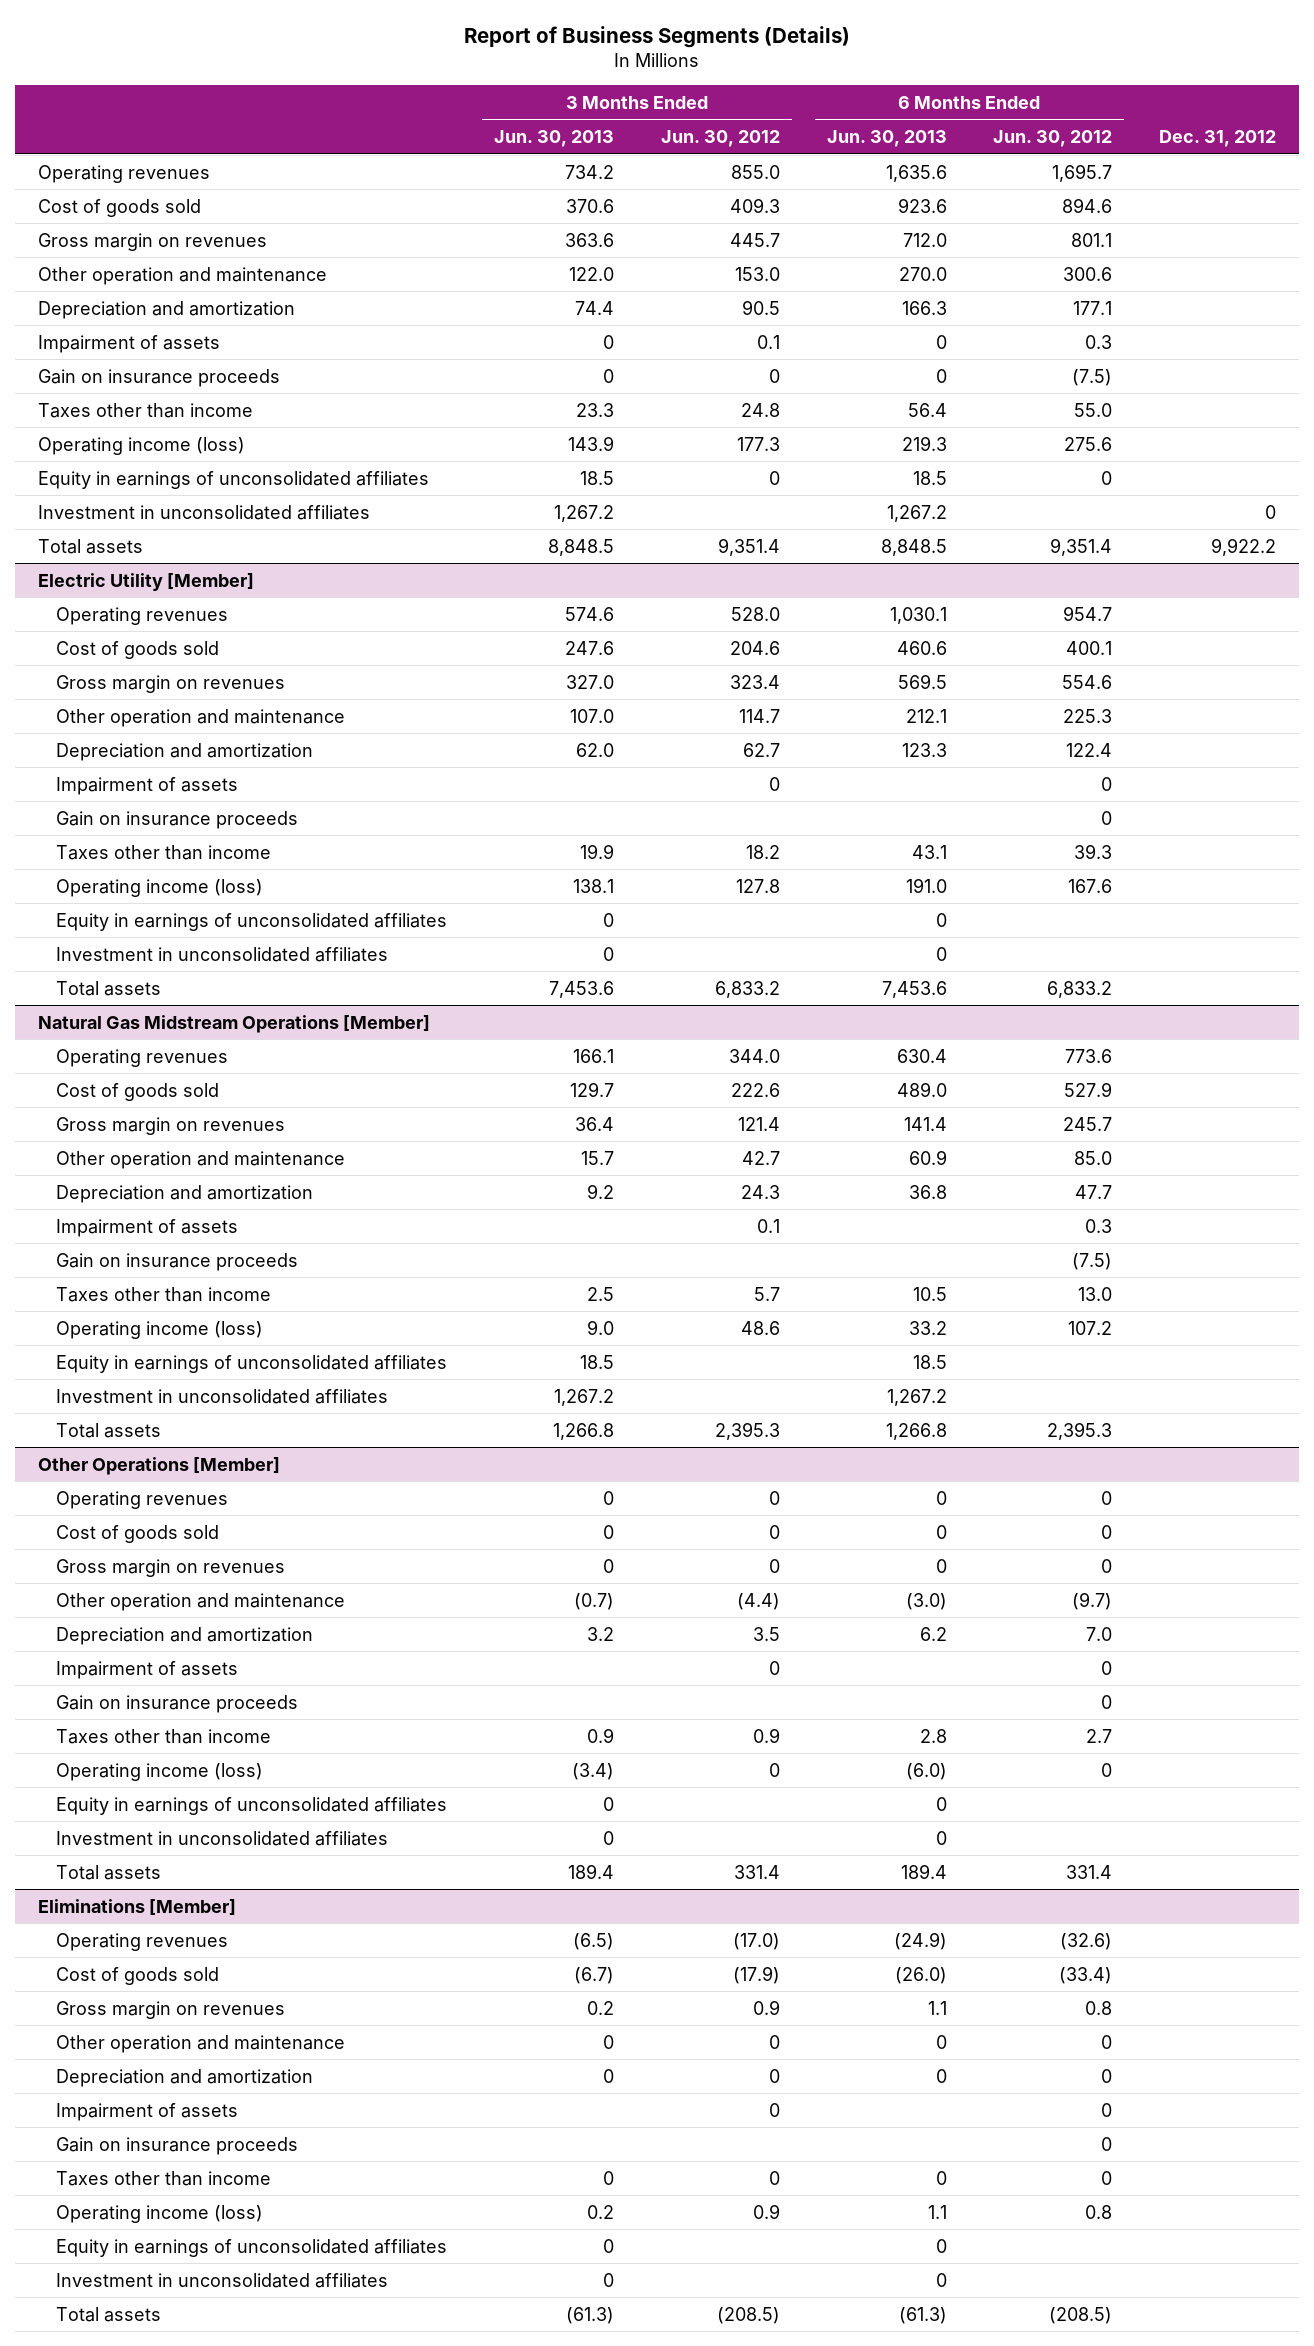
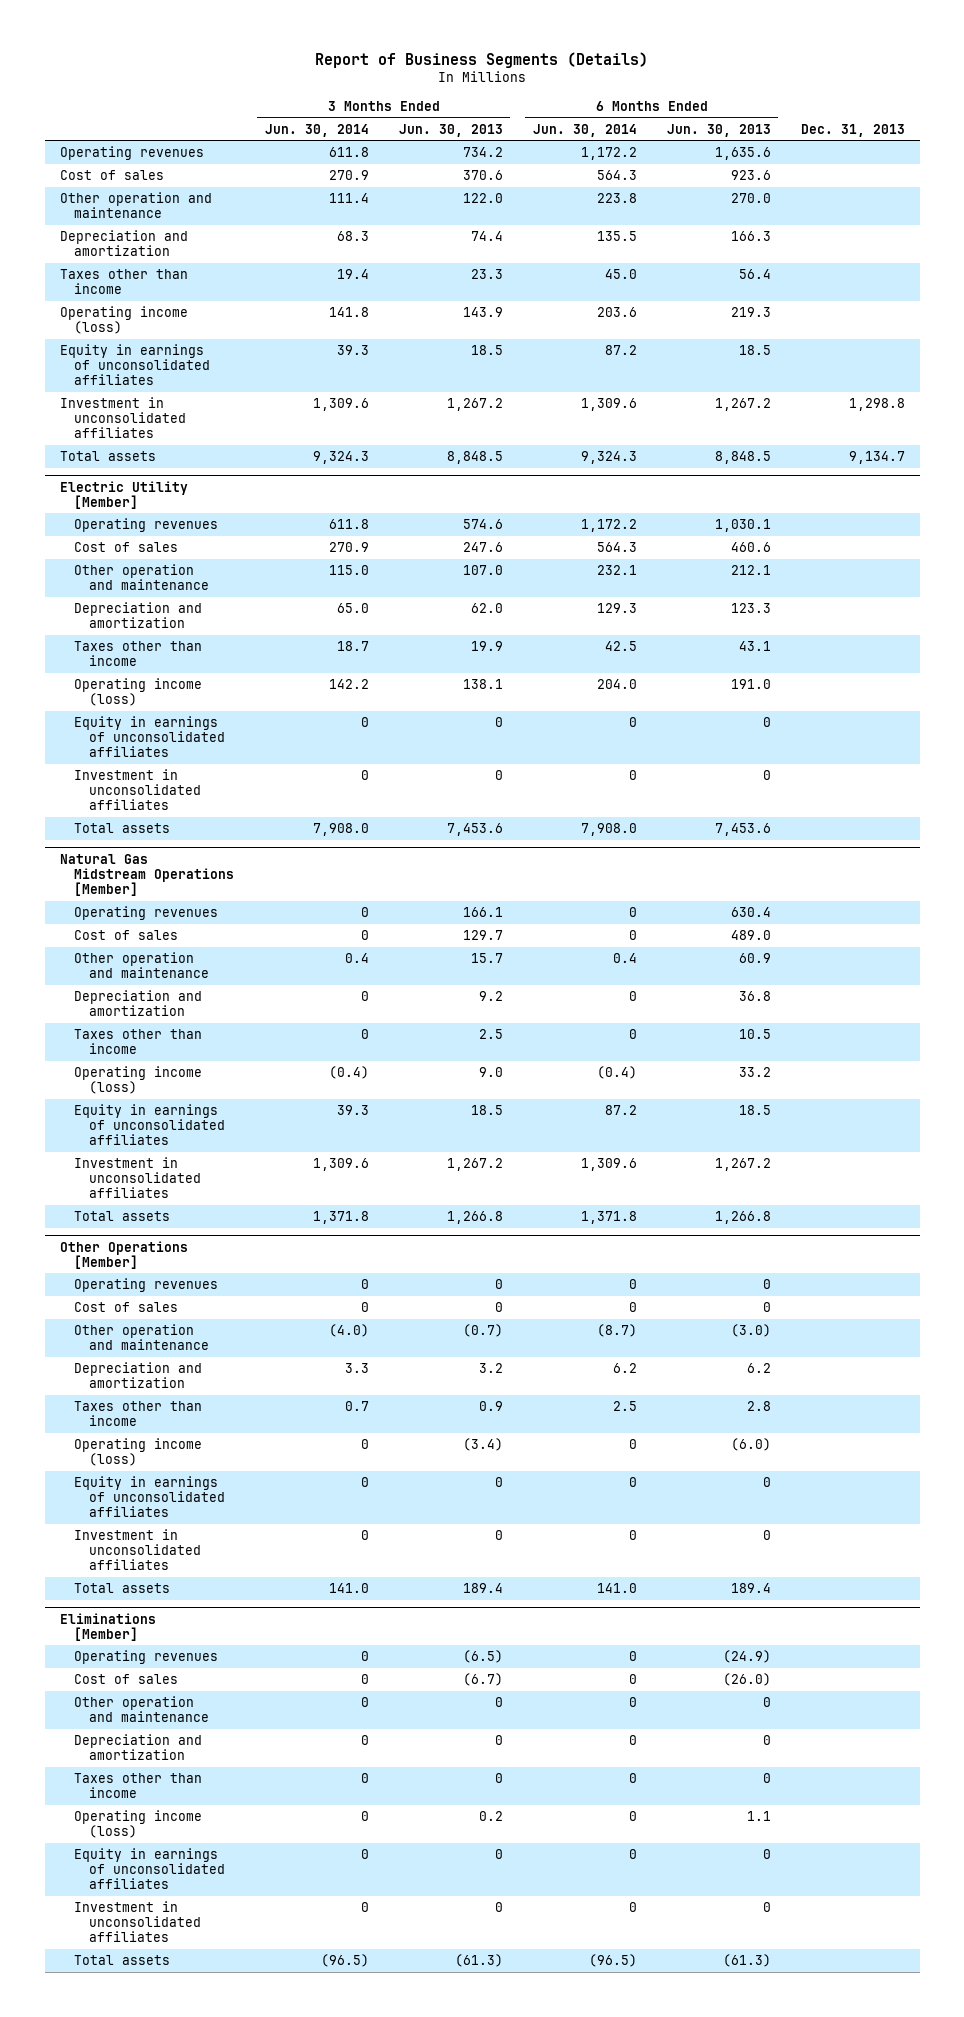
[660,130,780,148] Jun. 30, 2012 -> none
[993,130,1113,148] Jun. 30, 2012 -> none
[1159,130,1277,148] Dec. 31, 2012 -> none
none -> [264,123,369,137] Jun. 30, 2014
none -> [532,123,637,137] Jun. 30, 2014
none -> [800,123,905,137] Dec. 31, 2013
[37,232,267,251] Gross margin on revenues -> none
[37,198,201,217] Cost of goods sold -> [59,169,164,180] Cost of sales
[37,334,220,353] Impairment of assets -> none
[37,368,280,387] Gain on insurance proceeds -> none
[56,674,286,693] Gross margin on revenues -> none
[56,640,220,659] Cost of goods sold -> [74,541,179,552] Cost of sales
[56,776,239,795] Impairment of assets -> none
[56,810,299,829] Gain on insurance proceeds -> none
[56,1116,286,1135] Gross margin on revenues -> none
[56,1082,220,1101] Cost of goods sold -> [74,929,179,940] Cost of sales
[56,1218,239,1237] Impairment of assets -> none
[56,1252,299,1271] Gain on insurance proceeds -> none
[56,1524,220,1543] Cost of goods sold -> none
[56,1558,286,1577] Gross margin on revenues -> none
none -> [74,1301,179,1312] Cost of sales
[56,1660,239,1679] Impairment of assets -> none
[56,1694,299,1713] Gain on insurance proceeds -> none
[56,2000,286,2019] Gross margin on revenues -> none
[56,1966,220,1985] Cost of goods sold -> [74,1673,179,1684] Cost of sales
[56,2102,239,2121] Impairment of assets -> none
[56,2136,299,2155] Gain on insurance proceeds -> none

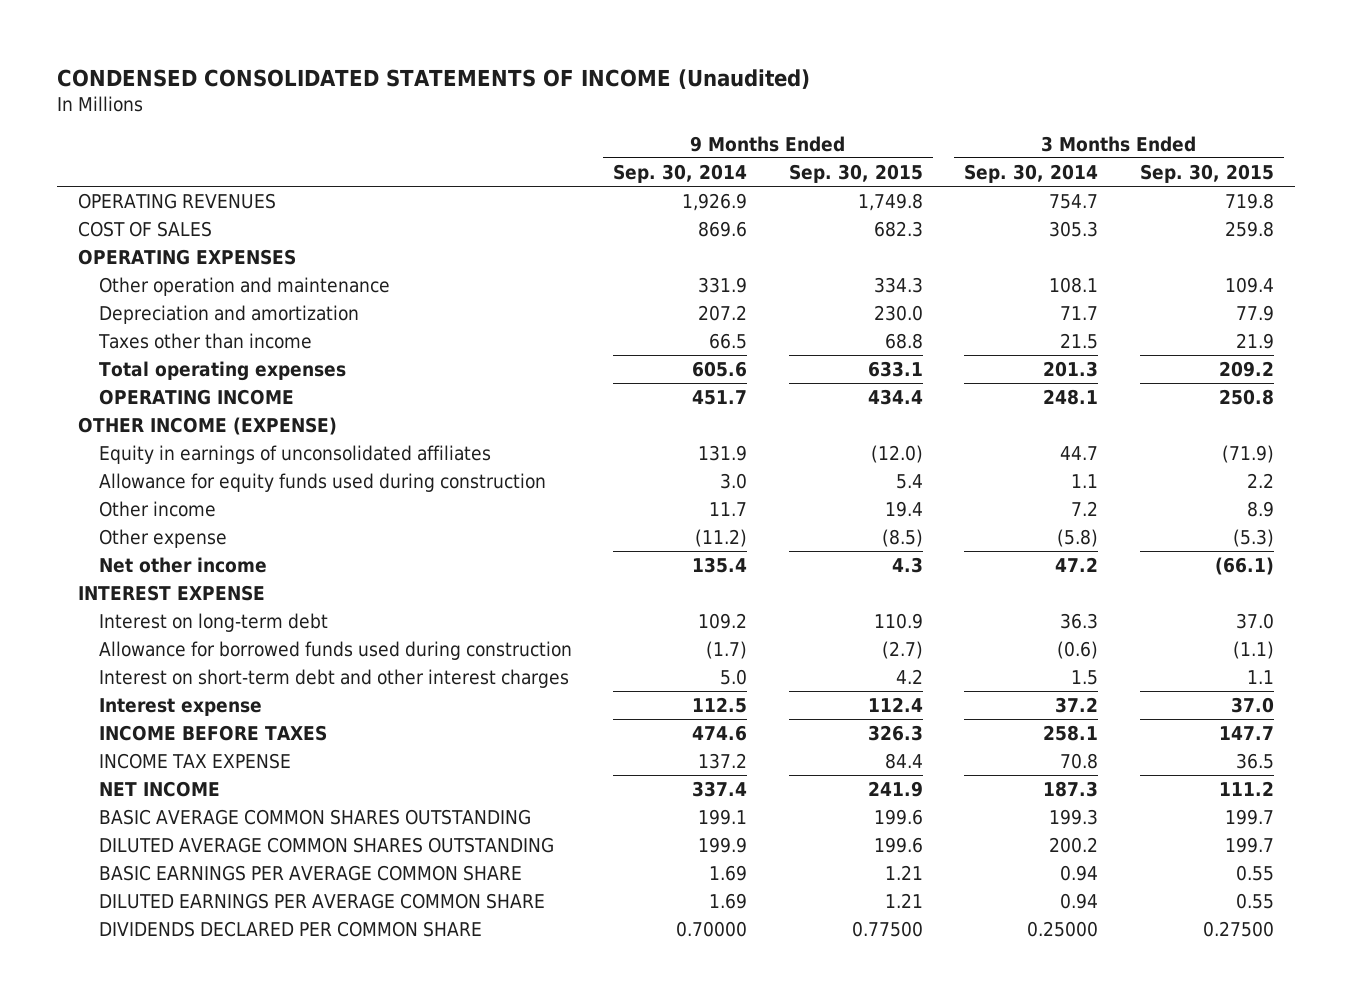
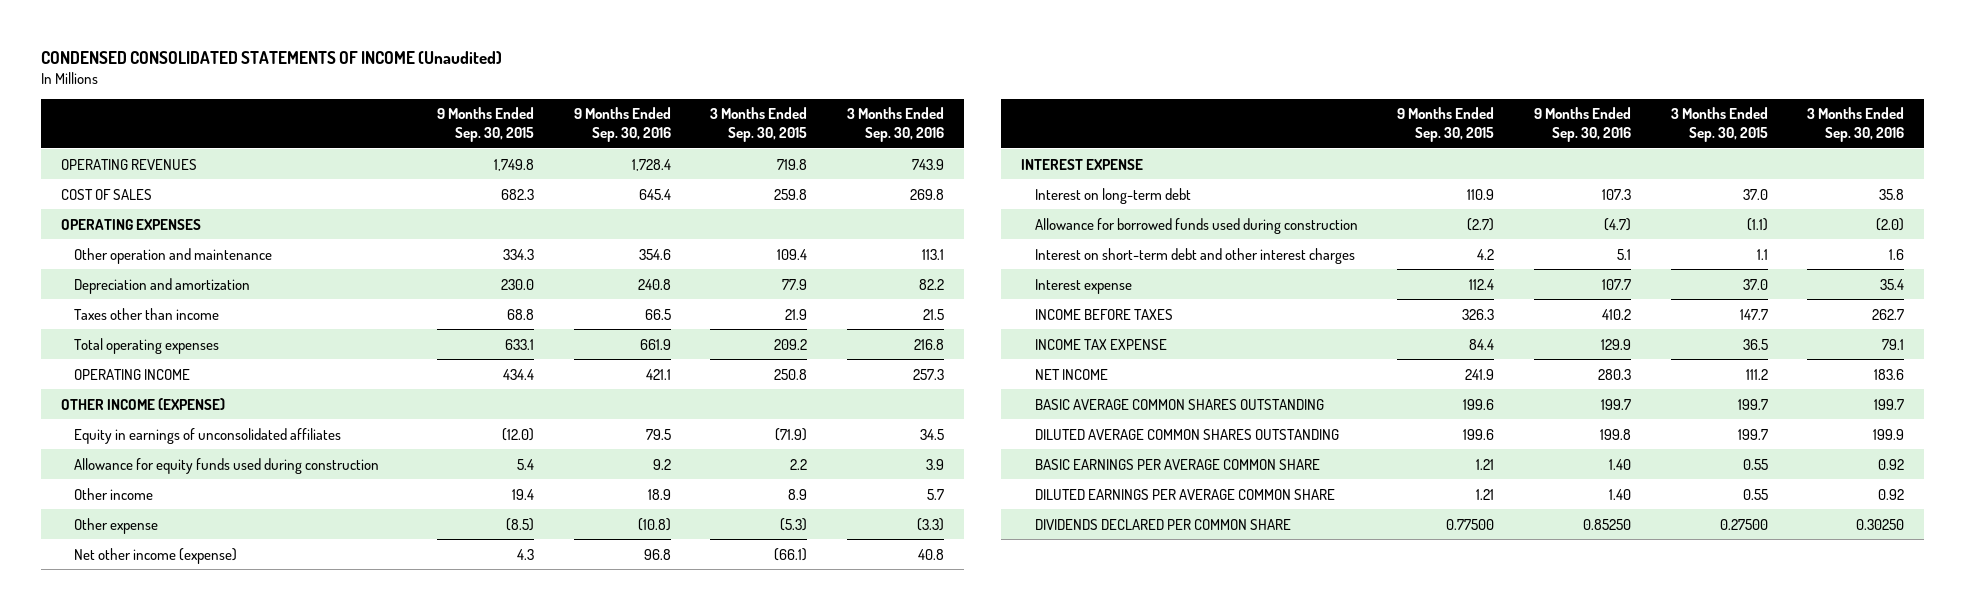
[613,163,748,183] Sep. 30, 2014 -> none
[964,163,1099,183] Sep. 30, 2014 -> none
none -> [573,107,671,143] 9 Months Ended Sep. 30, 2016
none -> [847,107,945,143] 3 Months Ended Sep. 30, 2016
[98,556,267,573] Net other income -> [74,547,238,564] Net other income (expense)

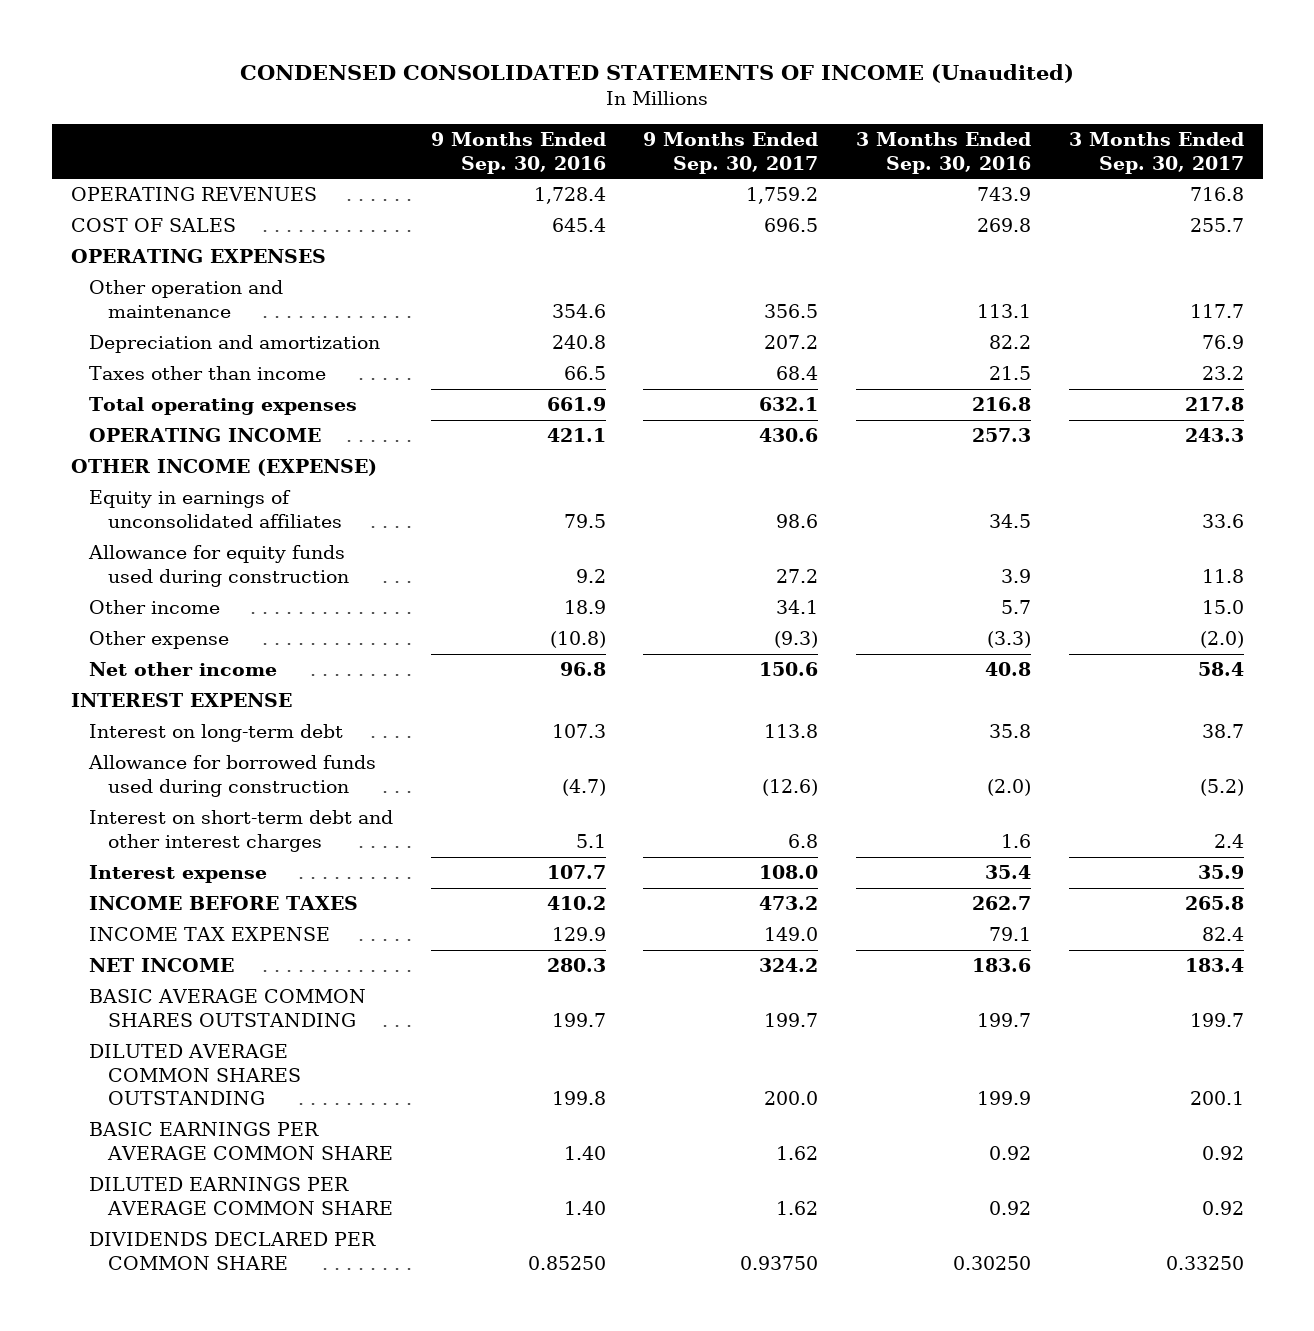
[437,107,535,143] 9 Months Ended Sep. 30, 2015 -> none
[710,107,808,143] 3 Months Ended Sep. 30, 2015 -> none
none -> [643,132,819,174] 9 Months Ended Sep. 30, 2017
none -> [1068,132,1244,174] 3 Months Ended Sep. 30, 2017
[74,547,238,564] Net other income (expense) -> [89,662,278,677] Net other income

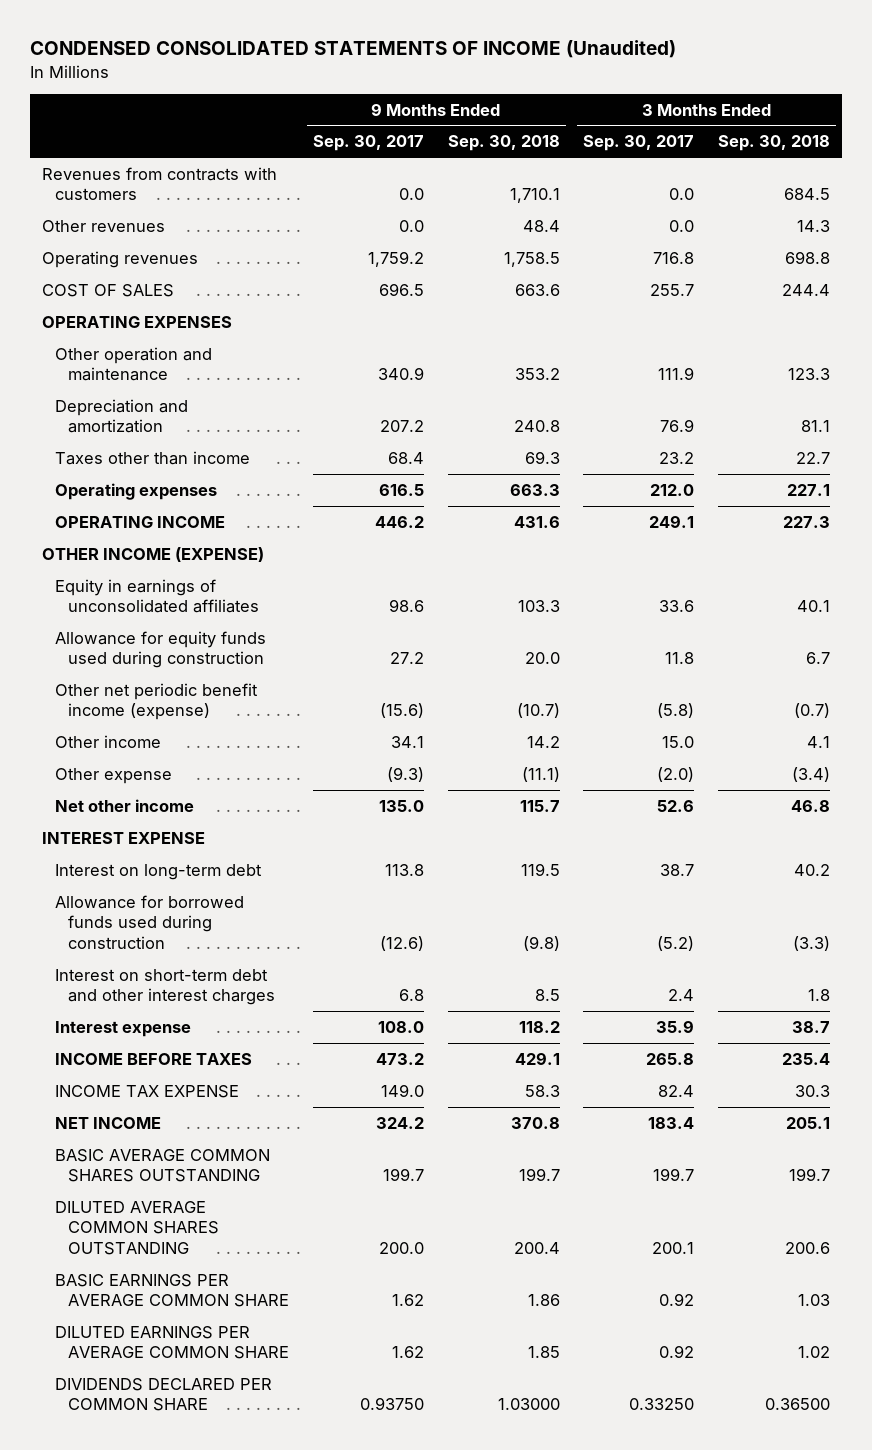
[430,132,606,174] 9 Months Ended Sep. 30, 2016 -> none
[856,132,1032,174] 3 Months Ended Sep. 30, 2016 -> none
none -> [447,135,560,152] Sep. 30, 2018
none -> [717,135,830,152] Sep. 30, 2018
none -> [41,166,277,201] Revenues from contracts with customers
none -> [41,219,165,232] Other revenues
[70,187,317,202] OPERATING REVENUES -> [41,250,198,268] Operating revenues
[764,303,819,318] 356.5 -> [378,367,425,381] 340.9
[1189,303,1244,318] 117.7 -> [658,367,695,381] 111.9
[89,397,358,416] Total operating expenses -> [55,482,218,500] Operating expenses
[759,397,819,412] 632.1 -> [379,483,425,496] 616.5
[1184,397,1244,412] 217.8 -> [650,483,695,496] 212.0
[759,428,819,443] 430.6 -> [375,515,425,528] 446.2
[1184,428,1244,443] 243.3 -> [649,514,695,528] 249.1
none -> [55,682,259,721] Other net periodic benefit income (expense)
[759,662,819,677] 150.6 -> [379,799,425,812] 135.0
[1197,662,1244,677] 58.4 -> [657,799,695,812] 52.6

